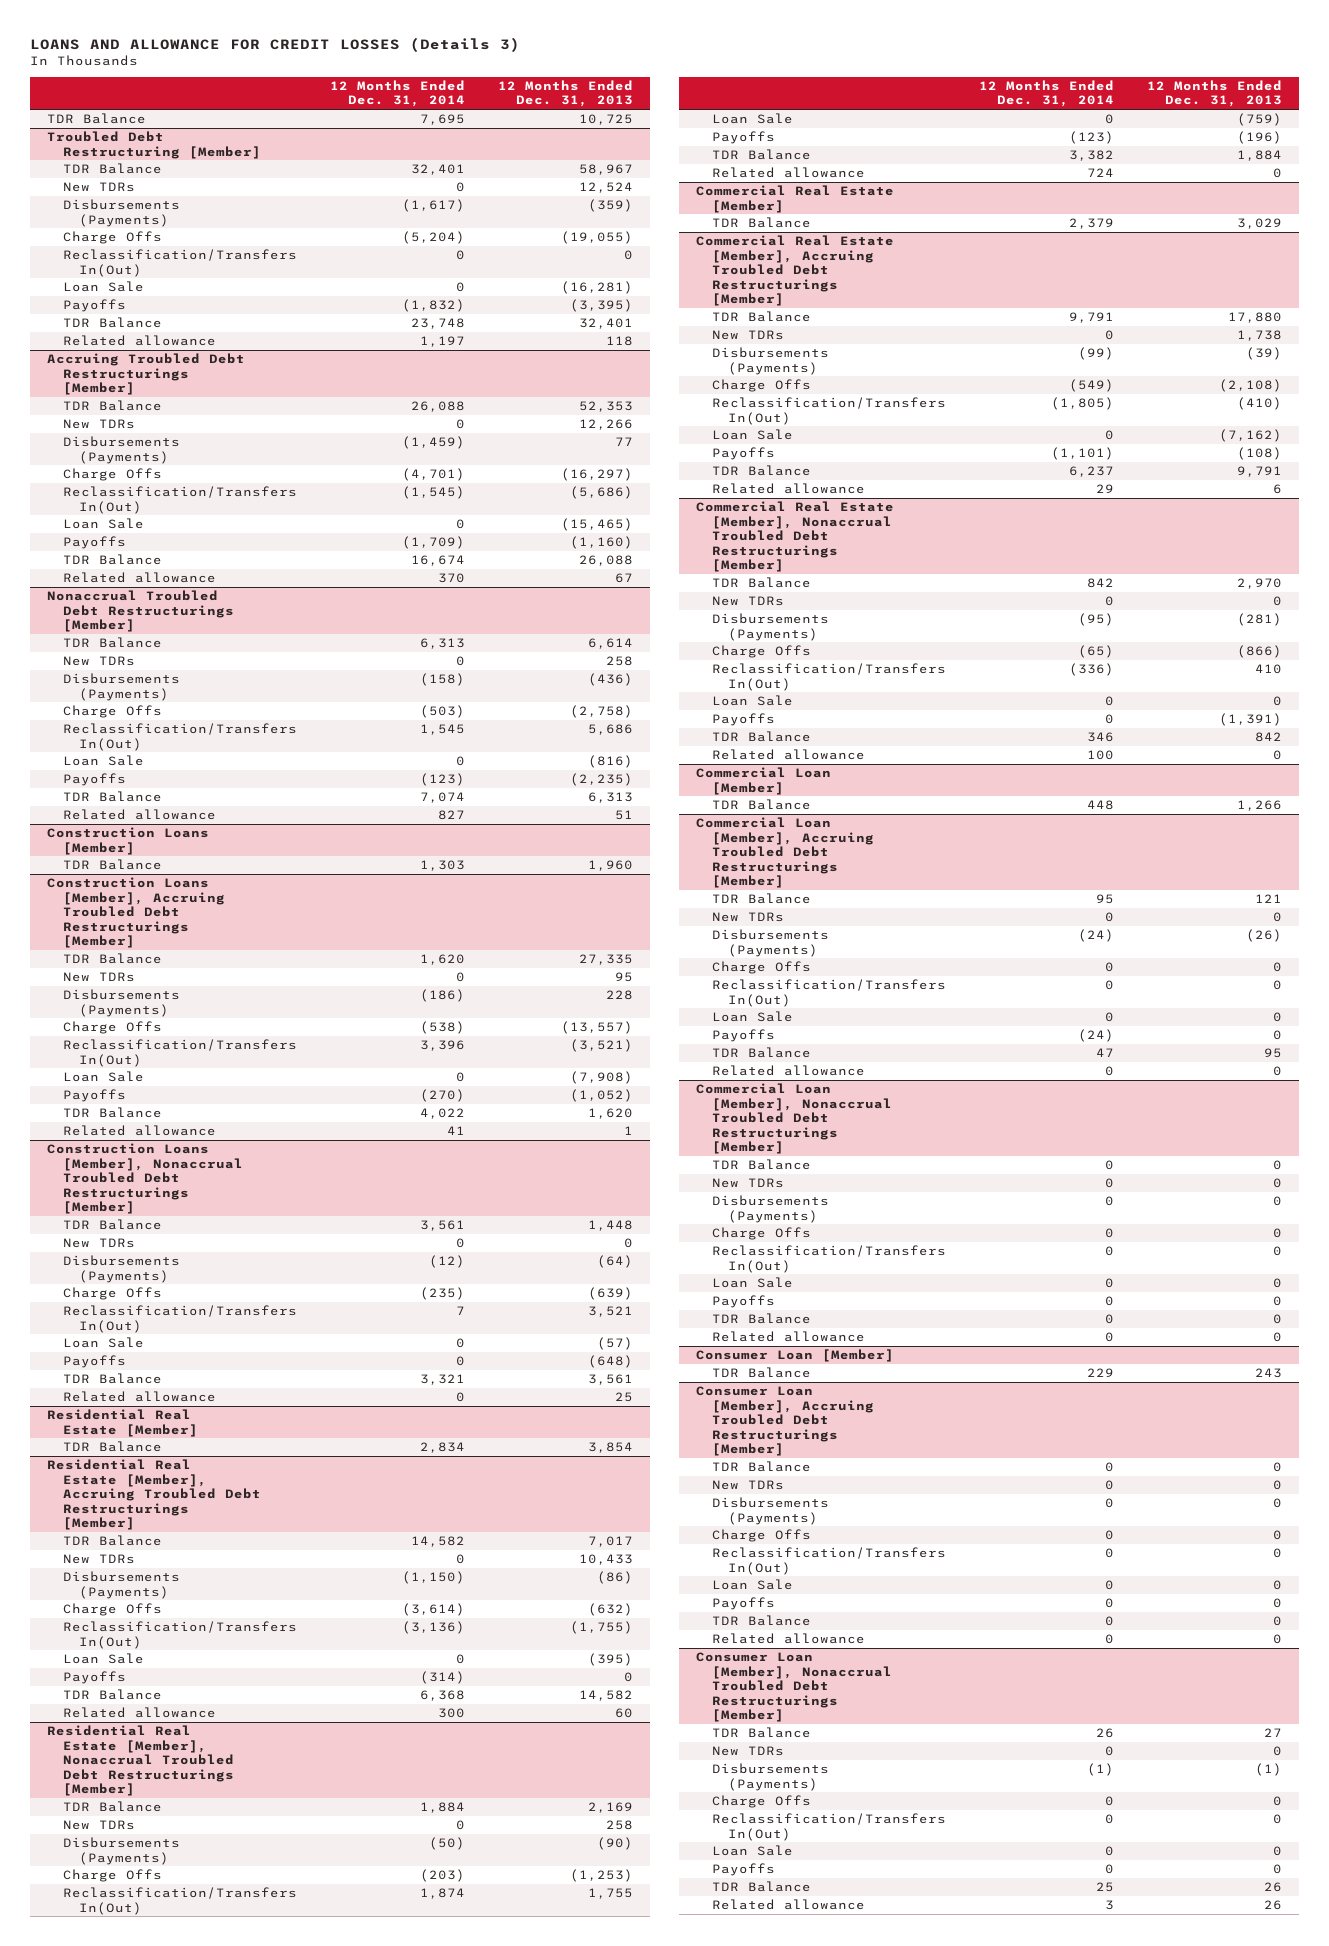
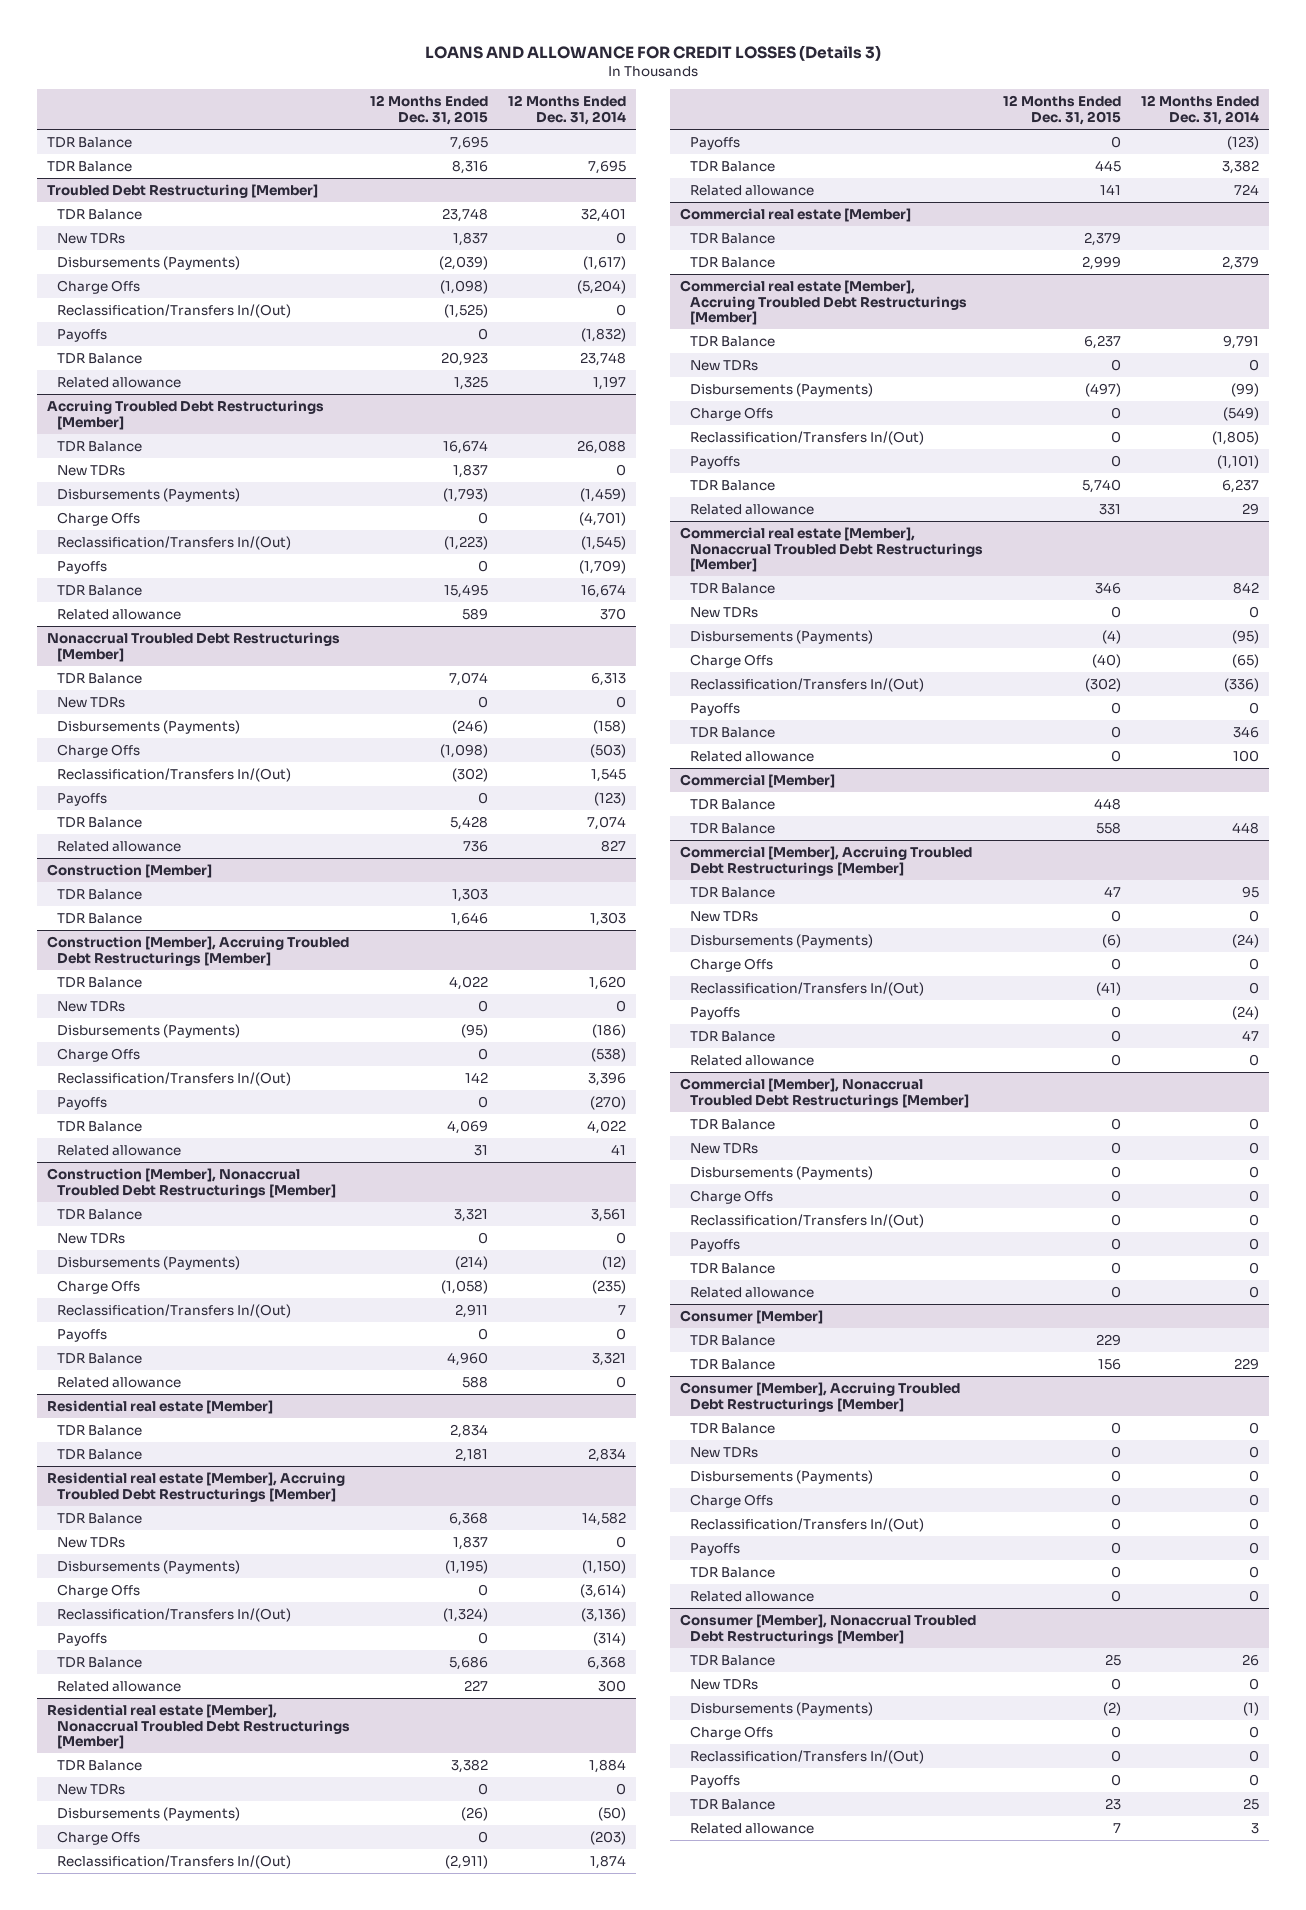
[497,79,633,108] 12 Months Ended Dec. 31, 2013 -> none
none -> [369,95,488,126] 12 Months Ended Dec. 31, 2015
none -> [46,136,132,148] TDR Balance
[62,281,144,293] Loan Sale -> none
[62,249,297,277] Reclassification/Transfers In(Out) -> [56,303,291,318] Reclassification/Transfers In/(Out)
[62,518,144,530] Loan Sale -> none
[62,486,297,514] Reclassification/Transfers In(Out) -> [56,535,291,550] Reclassification/Transfers In/(Out)
[62,755,144,767] Loan Sale -> none
[62,723,297,751] Reclassification/Transfers In(Out) -> [56,767,291,782] Reclassification/Transfers In/(Out)
[46,827,209,855] Construction Loans [Member] -> [46,863,212,878] Construction [Member]
none -> [56,888,142,900] TDR Balance
[46,877,225,949] Construction Loans [Member], Accruing Troubled Debt Restructurings [Member] -> [46,935,349,966] Construction [Member], Accruing Troubled Debt Restructurings [Member]
[62,1071,144,1083] Loan Sale -> none
[62,1039,297,1067] Reclassification/Transfers In(Out) -> [56,1071,291,1086] Reclassification/Transfers In/(Out)
[46,1143,243,1215] Construction Loans [Member], Nonaccrual Troubled Debt Restructurings [Member] -> [46,1167,336,1198] Construction [Member], Nonaccrual Troubled Debt Restructurings [Member]
[62,1337,144,1349] Loan Sale -> none
[62,1305,297,1333] Reclassification/Transfers In(Out) -> [56,1303,291,1318] Reclassification/Transfers In/(Out)
[46,1409,198,1437] Residential Real Estate [Member] -> [46,1399,273,1414] Residential real estate [Member]
none -> [56,1424,142,1436] TDR Balance
[46,1459,261,1531] Residential Real Estate [Member], Accruing Troubled Debt Restructurings [Member] -> [46,1471,345,1502] Residential real estate [Member], Accruing Troubled Debt Restructurings [Member]
[62,1653,144,1665] Loan Sale -> none
[62,1621,297,1649] Reclassification/Transfers In(Out) -> [56,1607,291,1622] Reclassification/Transfers In/(Out)
[46,1725,234,1797] Residential Real Estate [Member], Nonaccrual Troubled Debt Restructurings [Member] -> [46,1703,350,1750] Residential real estate [Member], Nonaccrual Troubled Debt Restructurings [Member]
[711,113,793,125] Loan Sale -> none
[62,1887,297,1915] Reclassification/Transfers In(Out) -> [56,1854,291,1869] Reclassification/Transfers In/(Out)
[695,185,894,213] Commercial Real Estate [Member] -> [680,207,912,222] Commercial real estate [Member]
none -> [689,232,775,244] TDR Balance
[695,235,894,307] Commercial Real Estate [Member], Accruing Troubled Debt Restructurings [Member] -> [680,279,967,326] Commercial real estate [Member], Accruing Troubled Debt Restructurings [Member]
[711,429,793,441] Loan Sale -> none
[711,397,946,425] Reclassification/Transfers In(Out) -> [689,430,924,445] Reclassification/Transfers In/(Out)
[695,501,894,573] Commercial Real Estate [Member], Nonaccrual Troubled Debt Restructurings [Member] -> [680,526,983,573] Commercial real estate [Member], Nonaccrual Troubled Debt Restructurings [Member]
[711,695,793,707] Loan Sale -> none
[711,663,946,691] Reclassification/Transfers In(Out) -> [689,677,924,692] Reclassification/Transfers In/(Out)
[695,767,831,795] Commercial Loan [Member] -> [680,773,836,788] Commercial [Member]
none -> [689,798,775,810] TDR Balance
[695,817,874,889] Commercial Loan [Member], Accruing Troubled Debt Restructurings [Member] -> [680,845,973,876] Commercial [Member], Accruing Troubled Debt Restructurings [Member]
[711,1011,793,1023] Loan Sale -> none
[711,979,946,1007] Reclassification/Transfers In(Out) -> [689,981,924,996] Reclassification/Transfers In/(Out)
[695,1083,892,1155] Commercial Loan [Member], Nonaccrual Troubled Debt Restructurings [Member] -> [680,1077,969,1108] Commercial [Member], Nonaccrual Troubled Debt Restructurings [Member]
[711,1277,793,1289] Loan Sale -> none
[711,1245,946,1273] Reclassification/Transfers In(Out) -> [689,1213,924,1228] Reclassification/Transfers In/(Out)
[695,1349,894,1363] Consumer Loan [Member] -> [680,1309,824,1324] Consumer [Member]
none -> [689,1334,775,1346] TDR Balance
[695,1386,874,1457] Consumer Loan [Member], Accruing Troubled Debt Restructurings [Member] -> [680,1381,961,1412] Consumer [Member], Accruing Troubled Debt Restructurings [Member]
[711,1579,793,1591] Loan Sale -> none
[711,1547,946,1575] Reclassification/Transfers In(Out) -> [689,1517,924,1532] Reclassification/Transfers In/(Out)
[695,1652,892,1723] Consumer Loan [Member], Nonaccrual Troubled Debt Restructurings [Member] -> [680,1613,977,1644] Consumer [Member], Nonaccrual Troubled Debt Restructurings [Member]
[711,1845,793,1857] Loan Sale -> none
[711,1813,946,1841] Reclassification/Transfers In(Out) -> [689,1749,924,1764] Reclassification/Transfers In/(Out)

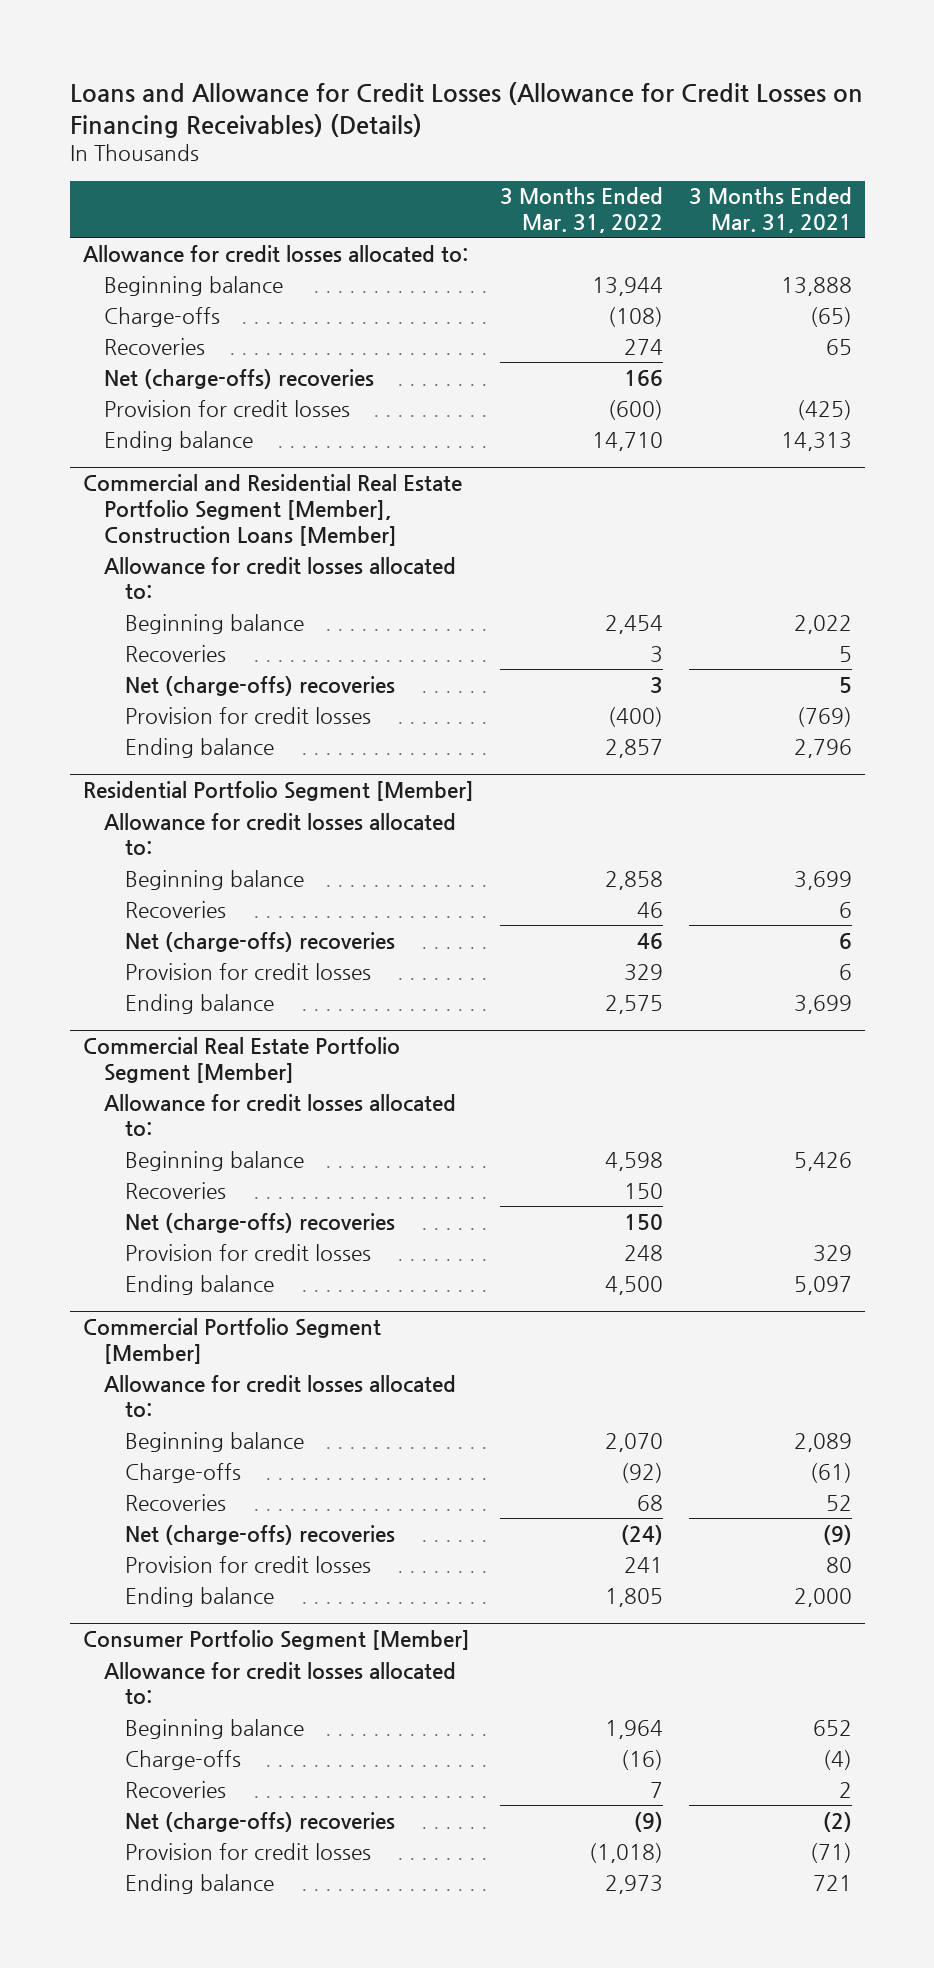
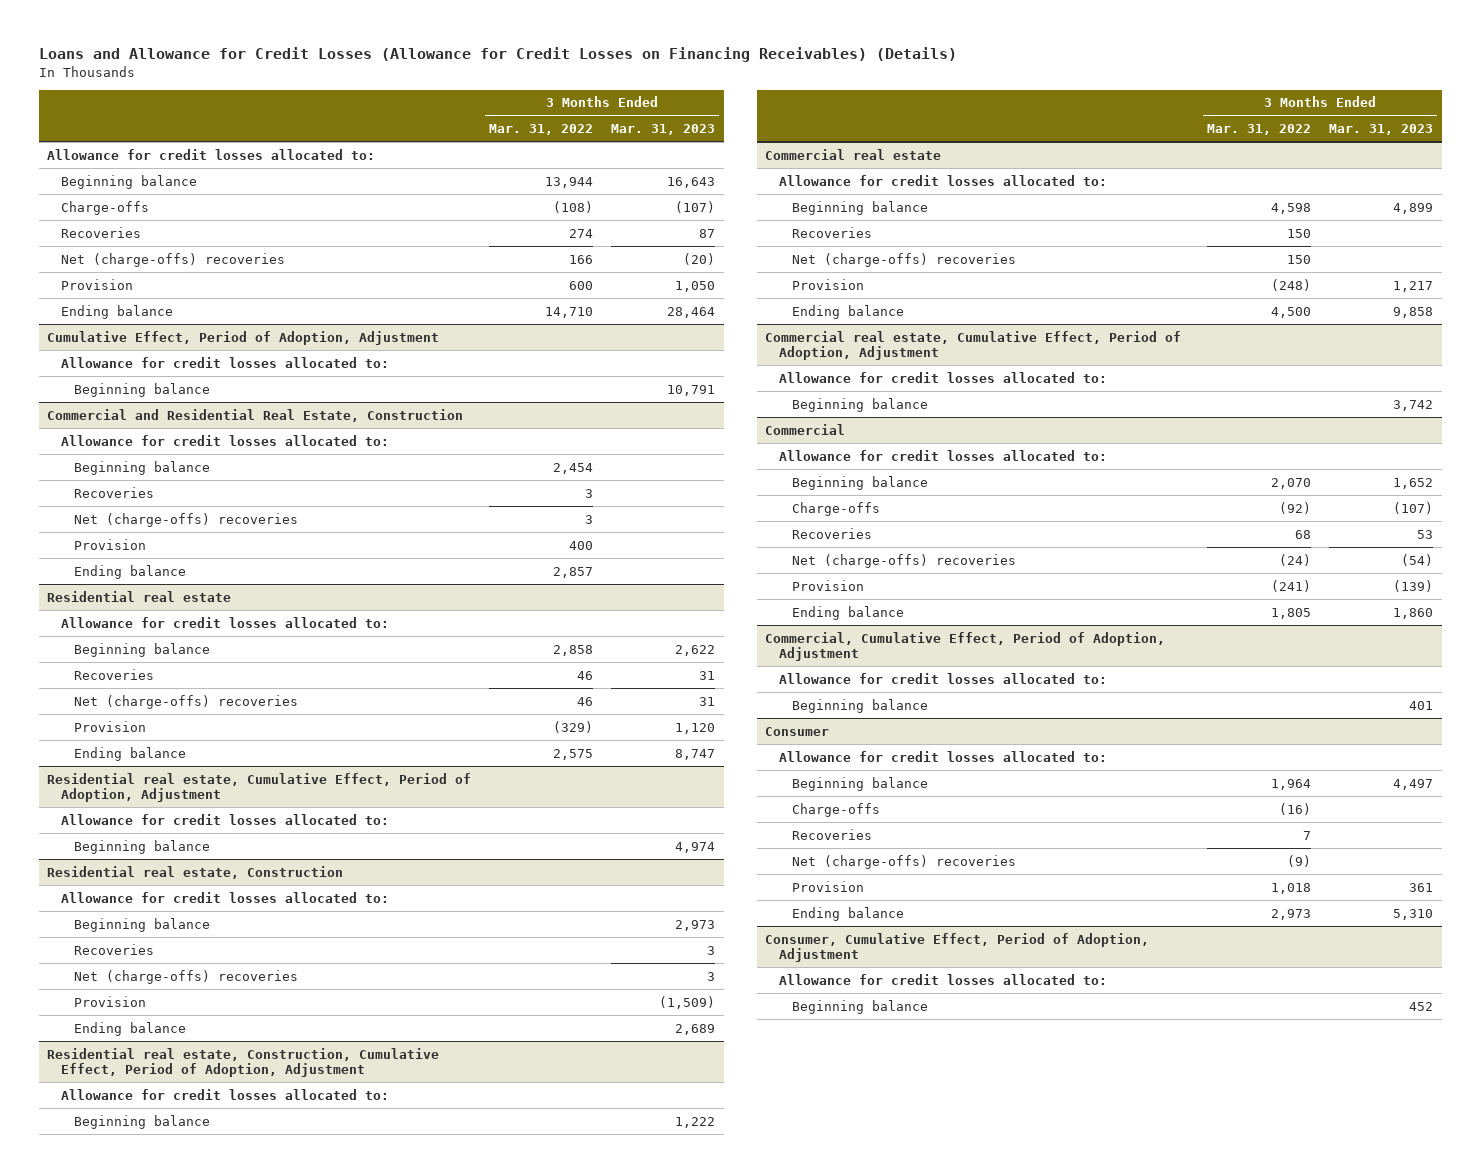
[688,187,852,234] 3 Months Ended Mar. 31, 2021 -> none
none -> [610,124,715,136] Mar. 31, 2023
[103,399,350,417] Provision for credit losses -> [60,278,133,290] Provision
[607,399,663,420] (600) -> [569,280,594,290] 600
[82,474,462,546] Commercial and Residential Real Estate Portfolio Segment [Member], Construction Loans [Member] -> none
none -> [47,330,440,345] Cumulative Effect, Period of Adoption, Adjustment
none -> [74,382,211,397] Beginning balance
none -> [47,408,464,422] Commercial and Residential Real Estate, Construction
none -> [60,434,389,446] Allowance for credit losses allocated to:
[124,706,371,724] Provision for credit losses -> [74,538,147,550] Provision
[607,706,663,727] (400) -> [569,540,594,550] 400
[82,781,474,802] Residential Portfolio Segment [Member] -> [47,590,232,602] Residential real estate
[124,962,371,980] Provision for credit losses -> [74,720,147,732] Provision
[623,963,663,981] 329 -> [553,720,594,733] (329)
[82,1037,400,1084] Commercial Real Estate Portfolio Segment [Member] -> none
none -> [47,772,472,802] Residential real estate, Cumulative Effect, Period of Adoption, Adjustment
none -> [74,839,211,854] Beginning balance
none -> [47,865,344,879] Residential real estate, Construction
none -> [60,891,389,903] Allowance for credit losses allocated to:
none -> [74,917,211,932] Beginning balance
none -> [74,943,155,955] Recoveries
none -> [74,969,299,984] Net (charge-offs) recoveries
none -> [74,995,147,1007] Provision
none -> [74,1021,187,1036] Ending balance
none -> [47,1047,440,1077] Residential real estate, Construction, Cumulative Effect, Period of Adoption, Adjustment
none -> [60,1088,389,1100] Allowance for credit losses allocated to:
none -> [74,1114,211,1129] Beginning balance
none -> [765,148,942,160] Commercial real estate
none -> [778,174,1107,186] Allowance for credit losses allocated to:
[124,1243,371,1261] Provision for credit losses -> [792,278,865,290] Provision
[623,1244,663,1261] 248 -> [1271,278,1312,291] (248)
[82,1318,381,1365] Commercial Portfolio Segment [Member] -> none
none -> [765,330,1182,360] Commercial real estate, Cumulative Effect, Period of Adoption, Adjustment
none -> [792,397,929,412] Beginning balance
none -> [765,423,846,435] Commercial
none -> [778,449,1107,461] Allowance for credit losses allocated to:
[124,1555,371,1573] Provision for credit losses -> [792,579,865,591] Provision
[623,1556,663,1573] 241 -> [1271,579,1312,592] (241)
[82,1630,470,1651] Consumer Portfolio Segment [Member] -> none
none -> [765,631,1166,661] Commercial, Cumulative Effect, Period of Adoption, Adjustment
none -> [792,698,929,713] Beginning balance
none -> [765,726,830,736] Consumer
none -> [778,750,1107,762] Allowance for credit losses allocated to:
[124,1842,371,1860] Provision for credit losses -> [792,880,865,892] Provision
[588,1842,663,1863] (1,018) -> [1271,882,1312,894] 1,018
none -> [765,932,1150,962] Consumer, Cumulative Effect, Period of Adoption, Adjustment
none -> [778,973,1107,985] Allowance for credit losses allocated to:
none -> [792,999,929,1014] Beginning balance

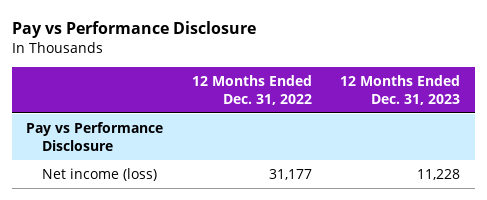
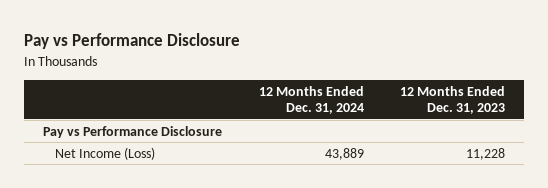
[191,75,312,105] 12 Months Ended Dec. 31, 2022 -> none
none -> [258,85,364,115] 12 Months Ended Dec. 31, 2024
[42,167,158,181] Net income (loss) -> [54,146,155,160] Net Income (Loss)

